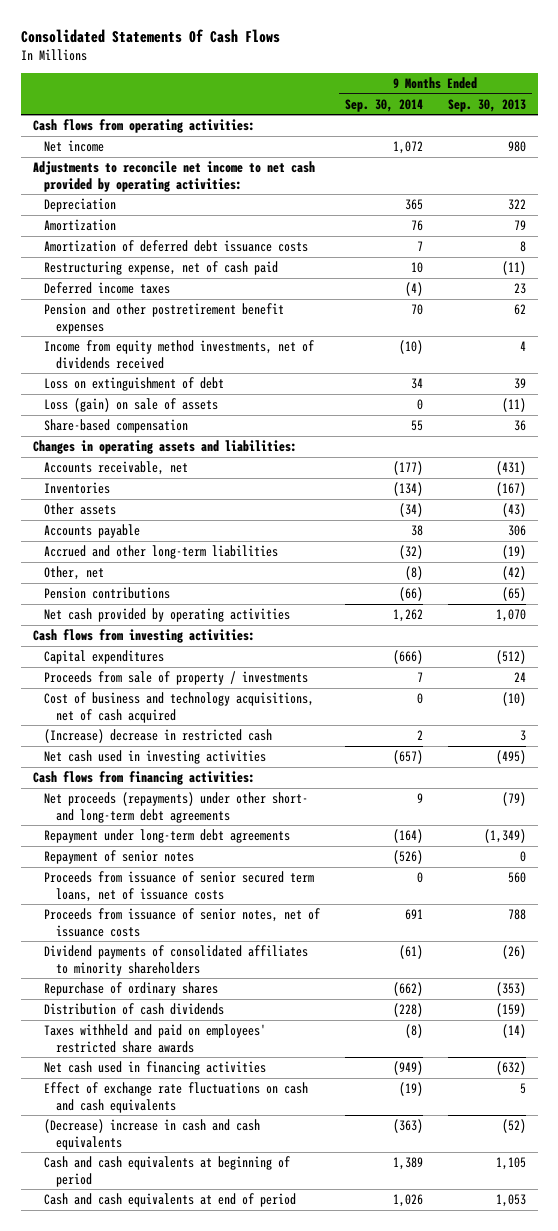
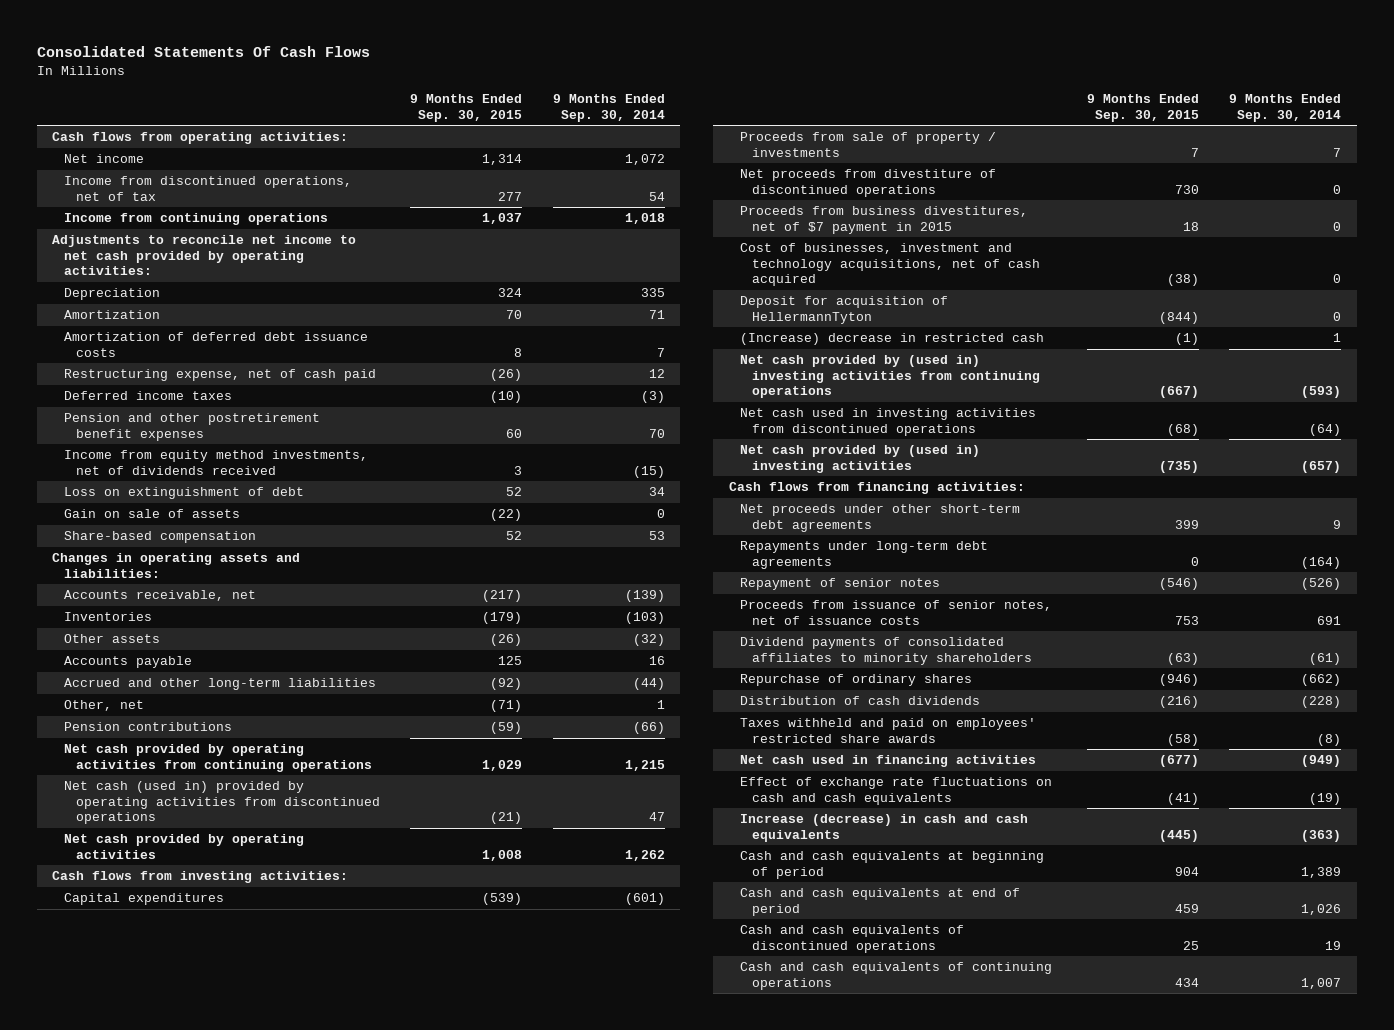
[447,98,526,112] Sep. 30, 2013 -> none
none -> [410,94,523,122] 9 Months Ended Sep. 30, 2015
none -> [63,176,352,201] Income from discontinued operations, net of tax
none -> [63,213,328,226] Income from continuing operations
[404,199,423,211] 365 -> [641,288,666,298] 335
[410,220,423,232] 76 -> [649,310,666,320] 71
[410,262,423,274] 10 -> [649,369,666,379] 12
[404,282,423,297] (4) -> [641,391,666,404] (3)
[398,340,423,355] (10) -> [633,465,666,478] (15)
[44,398,219,413] Loss (gain) on sale of assets -> [63,509,240,519] Gain on sale of assets
[410,420,423,432] 55 -> [649,531,666,541] 53
[392,461,423,476] (177) -> [625,590,666,603] (139)
[392,482,423,497] (134) -> [625,612,666,625] (103)
[398,503,423,518] (34) -> [633,634,666,647] (32)
[410,525,423,537] 38 -> [649,656,666,666] 16
[398,545,423,560] (32) -> [633,678,666,691] (44)
[404,566,423,581] (8) -> [657,700,666,710] 1
none -> [63,744,372,772] Net cash provided by operating activities from continuing operations
none -> [63,781,380,824] Net cash (used in) provided by operating activities from discontinued operations
[392,650,423,665] (666) -> [625,893,666,906] (601)
none -> [740,169,997,197] Net proceeds from divestiture of discontinued operations
none -> [740,206,1029,234] Proceeds from business divestitures, net of $7 payment in 2015
[44,692,315,723] Cost of business and technology acquisitions, net of cash acquired -> [740,243,1040,286] Cost of businesses, investment and technology acquisitions, net of cash acquired
none -> [740,296,949,324] Deposit for acquisition of HellermannTyton
[416,730,423,741] 2 -> [1333,333,1342,343] 1
none -> [740,355,1040,398] Net cash provided by (used in) investing activities from continuing operations
none -> [740,408,1037,436] Net cash used in investing activities from discontinued operations
[44,750,267,765] Net cash used in investing activities -> [740,445,981,473] Net cash provided by (used in) investing activities
[44,792,309,823] Net proceeds (repayments) under other short- and long-term debt agreements -> [740,504,1021,532] Net proceeds under other short-term debt agreements
[44,829,291,844] Repayment under long-term debt agreements -> [740,541,989,569] Repayments under long-term debt agreements
[44,871,315,902] Proceeds from issuance of senior secured term loans, net of issuance costs -> none
[44,1119,261,1150] (Decrease) increase in cash and cash equivalents -> [740,814,1029,842] Increase (decrease) in cash and cash equivalents
none -> [740,925,965,953] Cash and cash equivalents of discontinued operations
none -> [740,962,1053,990] Cash and cash equivalents of continuing operations

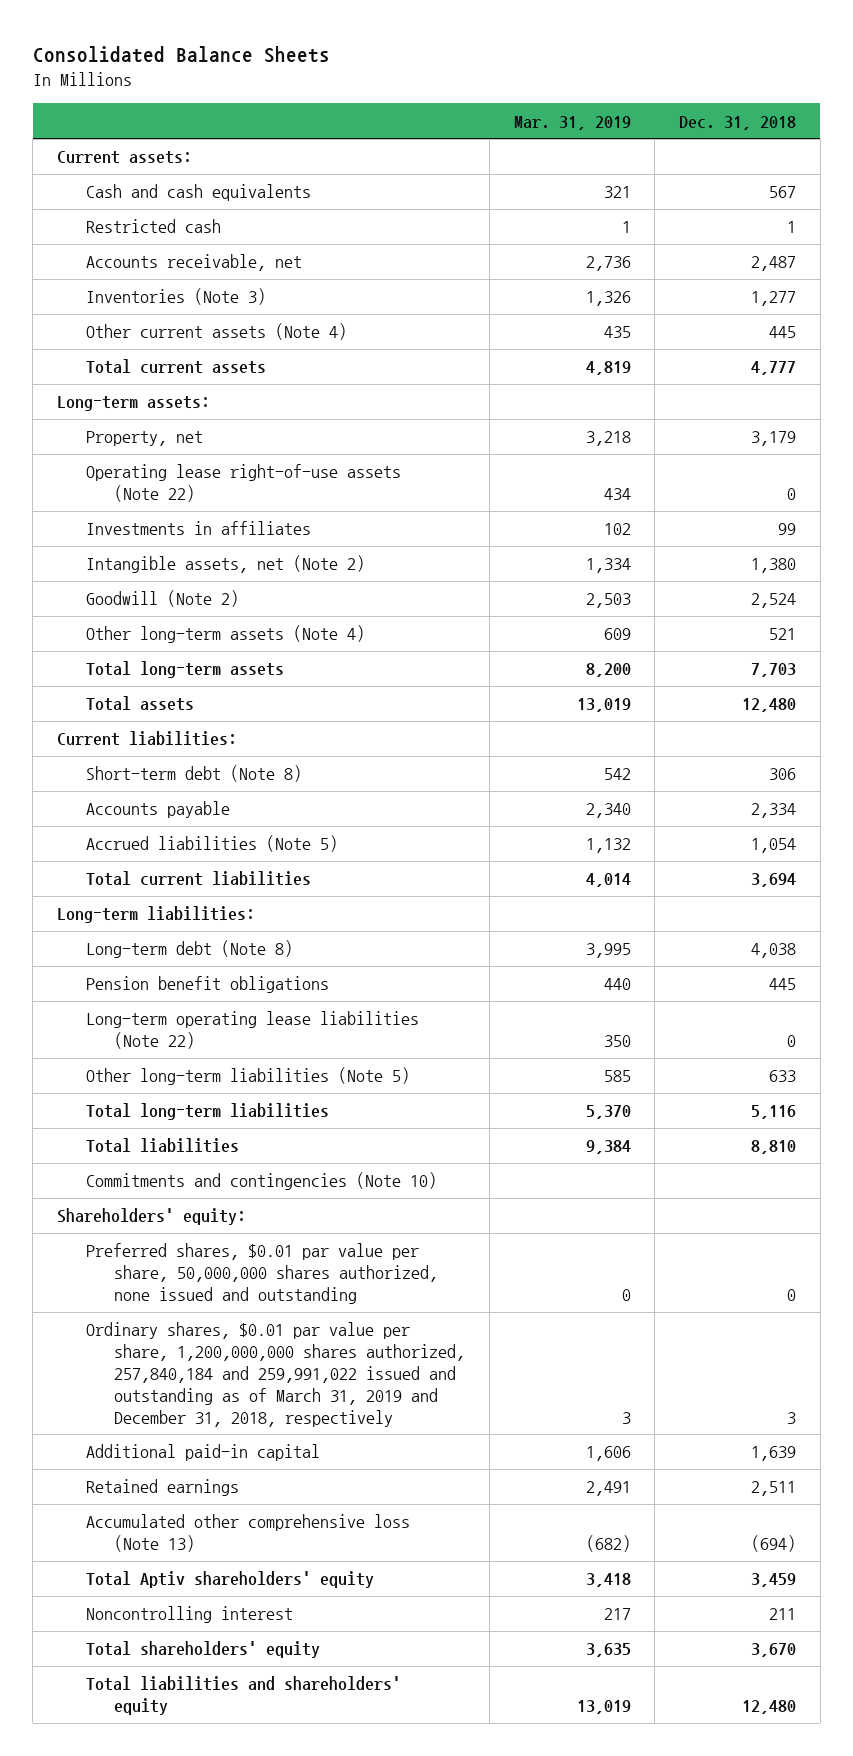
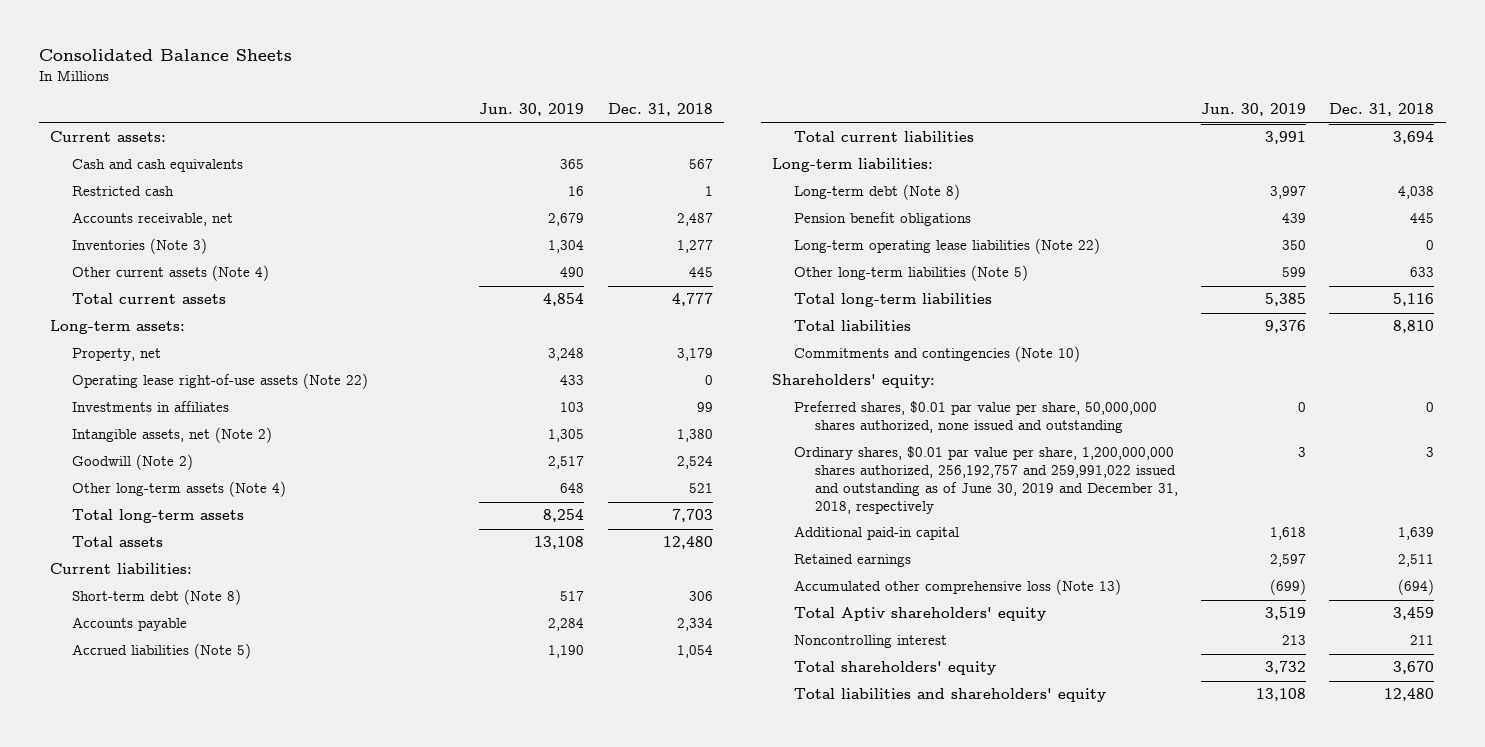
[513,115,631,130] Mar. 31, 2019 -> none
none -> [479,103,585,117] Jun. 30, 2019
[85,1322,466,1427] Ordinary shares, $0.01 par value per share, 1,200,000,000 shares authorized, 257,840,184 and 259,991,022 issued and outstanding as of March 31, 2019 and December 31, 2018, respectively -> [793,446,1179,514] Ordinary shares, $0.01 par value per share, 1,200,000,000 shares authorized, 256,192,757 and 259,991,022 issued and outstanding as of June 30, 2019 and December 31, 2018, respectively

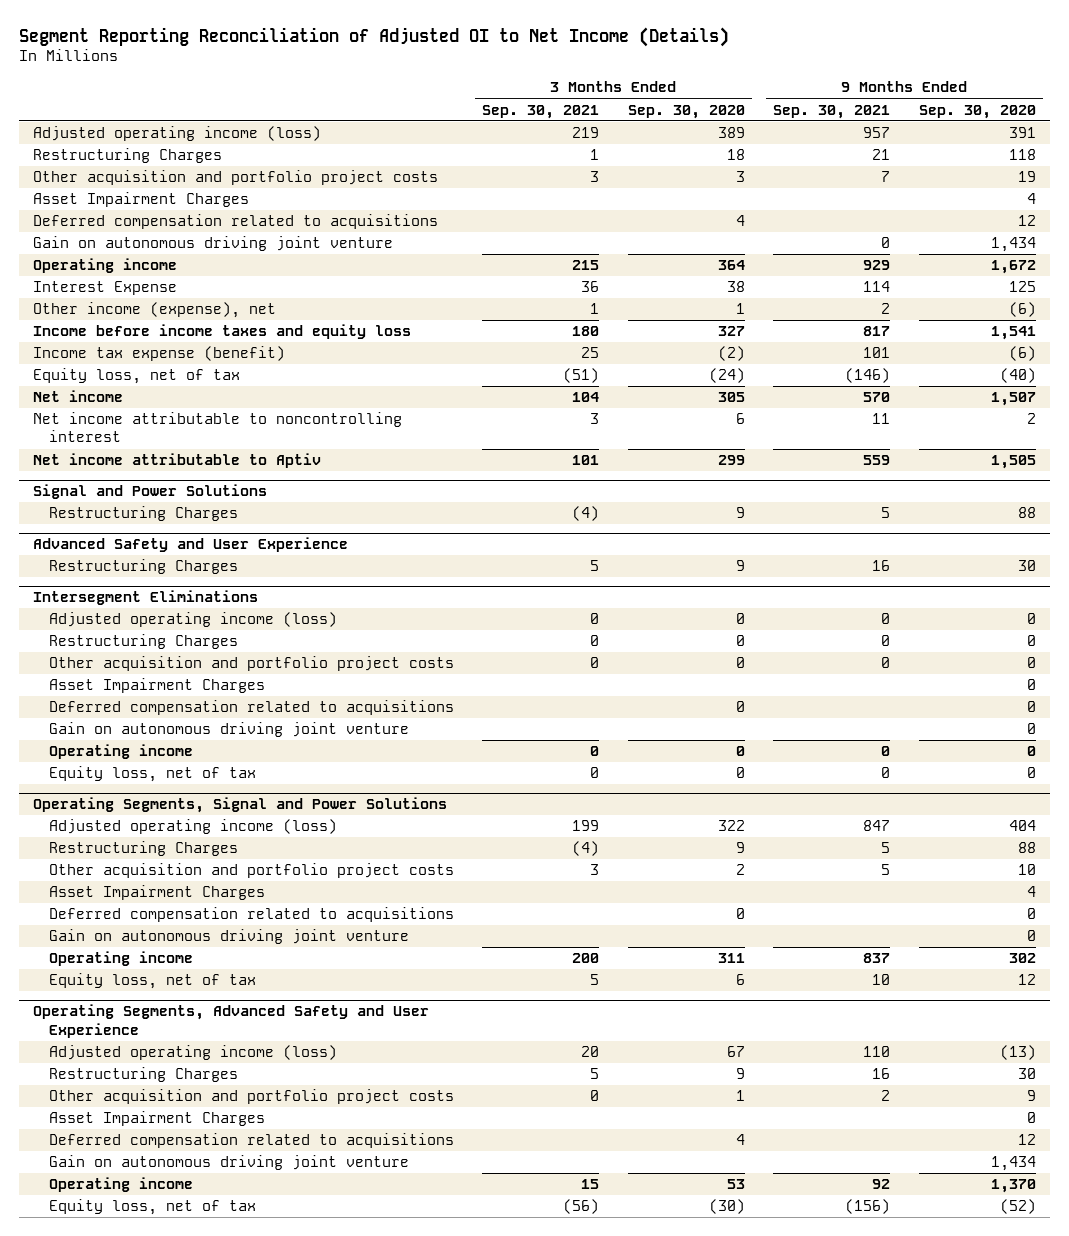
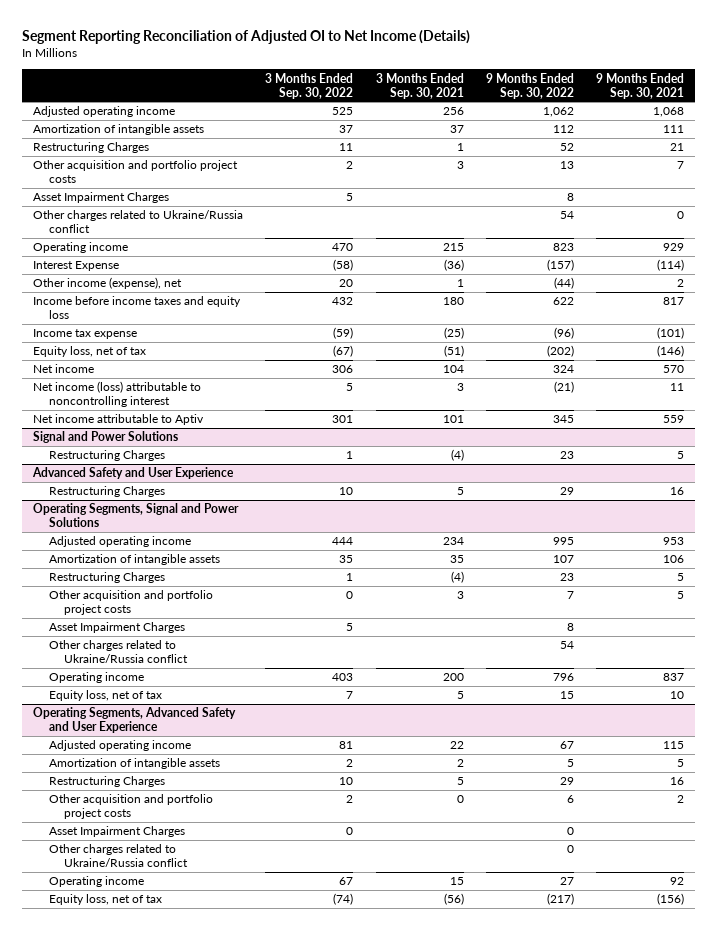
[627,104,745,119] Sep. 30, 2020 -> none
[918,104,1036,119] Sep. 30, 2020 -> none
none -> [265,72,354,99] 3 Months Ended Sep. 30, 2022
none -> [485,72,574,99] 9 Months Ended Sep. 30, 2022
[33,126,322,142] Adjusted operating income (loss) -> [33,106,176,118] Adjusted operating income
[572,127,600,139] 219 -> [442,107,464,116] 256
[863,127,891,139] 957 -> [653,107,685,118] 1,068
none -> [33,124,205,136] Amortization of intangible assets
[33,214,439,230] Deferred compensation related to acquisitions -> none
[33,236,394,252] Gain on autonomous driving joint venture -> none
none -> [33,210,244,234] Other charges related to Ukraine/Russia conflict
[581,281,600,293] 36 -> [443,259,464,272] (36)
[863,281,891,293] 114 -> [657,259,685,272] (114)
[33,346,286,362] Income tax expense (benefit) -> [33,329,138,340] Income tax expense
[581,347,600,359] 25 -> [443,327,464,340] (25)
[863,347,891,359] 101 -> [657,327,685,340] (101)
[33,412,403,443] Net income attributable to noncontrolling interest -> [33,381,202,408] Net income (loss) attributable to noncontrolling interest
[33,590,259,606] Intersegment Eliminations -> none
[48,612,337,628] Adjusted operating income (loss) -> none
[48,634,238,650] Restructuring Charges -> none
[48,656,454,672] Other acquisition and portfolio project costs -> none
[48,678,265,694] Asset Impairment Charges -> none
[48,700,454,716] Deferred compensation related to acquisitions -> none
[48,722,409,738] Gain on autonomous driving joint venture -> none
[48,744,193,760] Operating income -> none
[48,766,256,783] Equity loss, net of tax -> none
[48,819,337,835] Adjusted operating income (loss) -> [48,536,191,548] Adjusted operating income
[572,820,600,832] 199 -> [442,537,464,546] 234
[863,820,891,832] 847 -> [663,537,685,546] 953
none -> [48,554,220,566] Amortization of intangible assets
[48,907,454,923] Deferred compensation related to acquisitions -> none
[48,929,409,945] Gain on autonomous driving joint venture -> none
none -> [48,640,188,664] Other charges related to Ukraine/Russia conflict
[48,1045,337,1061] Adjusted operating income (loss) -> [48,740,191,752] Adjusted operating income
[581,1046,600,1058] 20 -> [449,741,464,750] 22
[863,1046,891,1058] 110 -> [663,741,685,750] 115
none -> [48,758,220,770] Amortization of intangible assets
[48,1133,454,1149] Deferred compensation related to acquisitions -> none
[48,1155,409,1171] Gain on autonomous driving joint venture -> none
none -> [48,844,188,868] Other charges related to Ukraine/Russia conflict

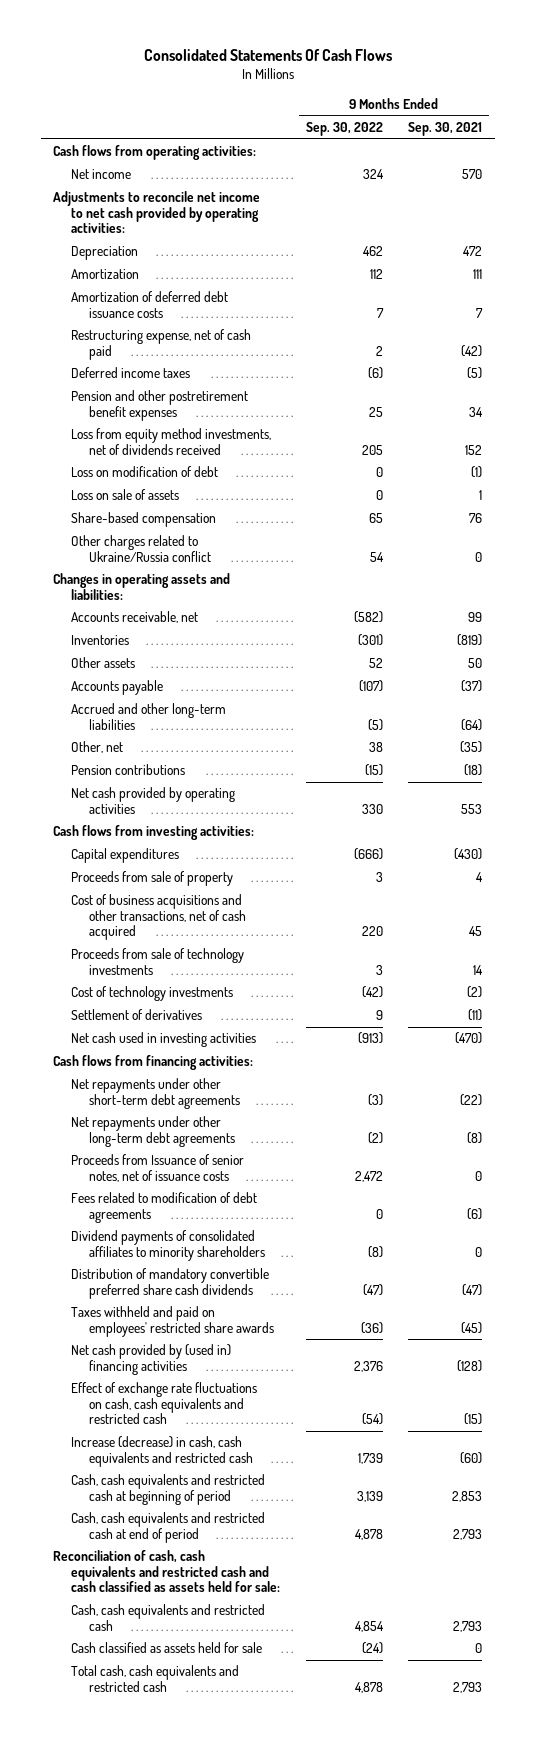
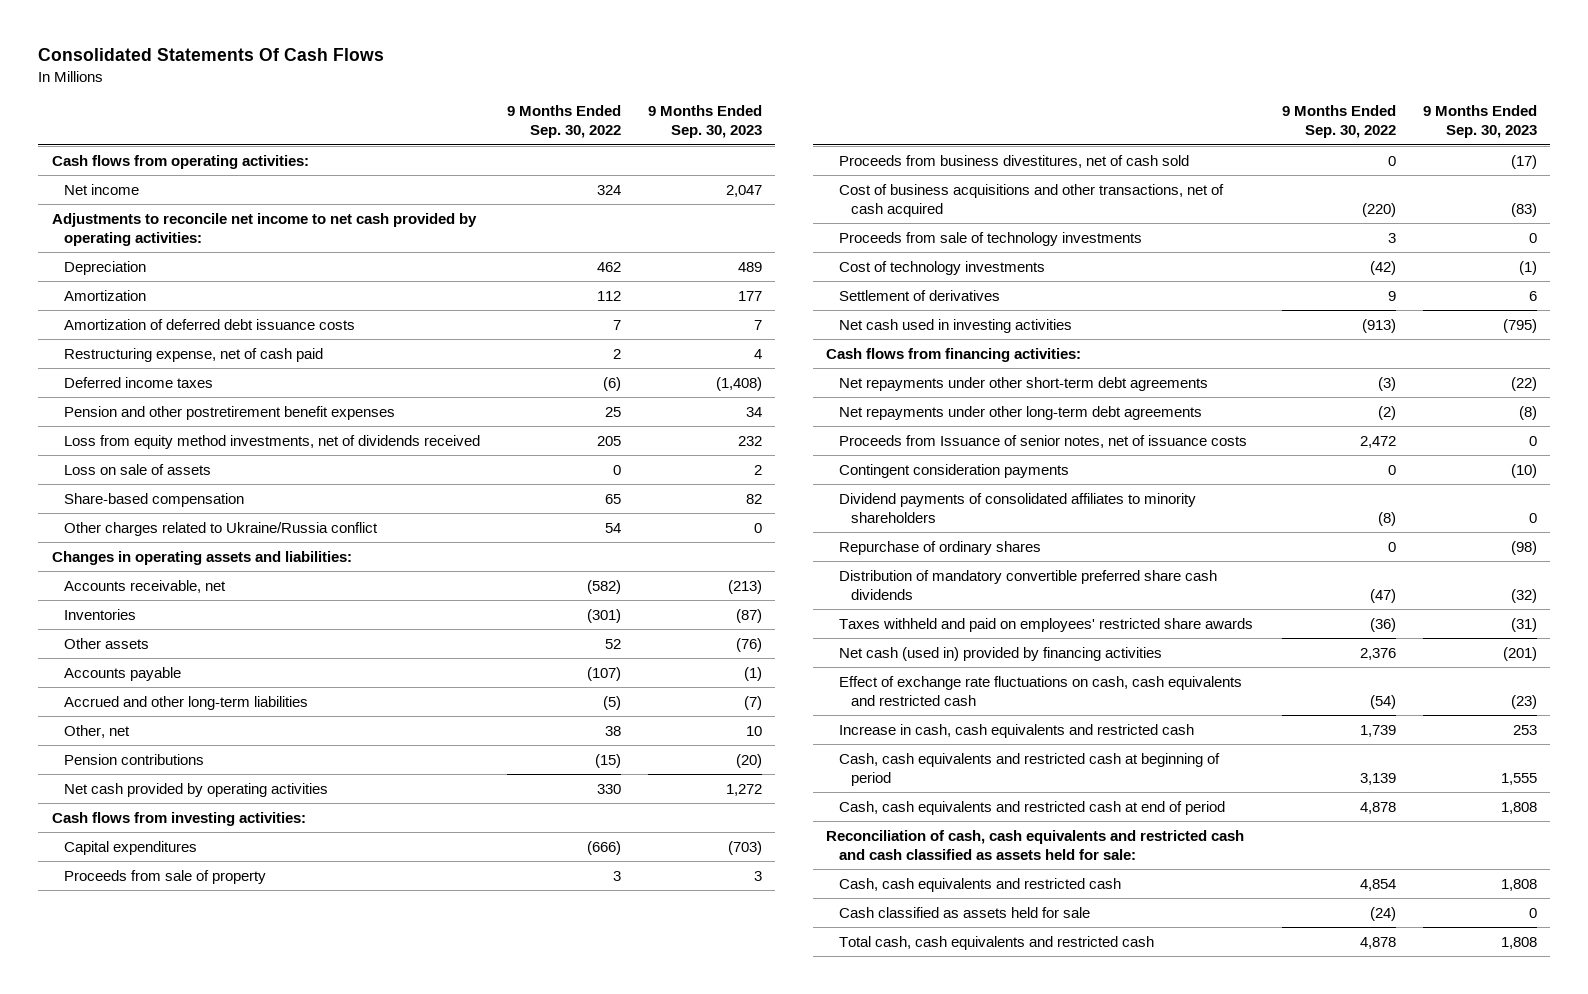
[408,122,483,137] Sep. 30, 2021 -> none
none -> [647,105,762,139] 9 Months Ended Sep. 30, 2023
[71,466,219,478] Loss on modification of debt -> none
none -> [838,154,1189,168] Proceeds from business divestitures, net of cash sold
[361,926,383,937] 220 -> [1361,202,1396,217] (220)
[71,1192,258,1223] Fees related to modification of debt agreements -> none
none -> [838,463,1069,478] Contingent consideration payments
none -> [838,540,1041,555] Repurchase of ordinary shares
[71,1344,232,1375] Net cash provided by (used in) financing activities -> [838,646,1162,661] Net cash (used in) provided by financing activities
[71,1436,253,1467] Increase (decrease) in cash, cash equivalents and restricted cash -> [838,723,1194,738] Increase in cash, cash equivalents and restricted cash

